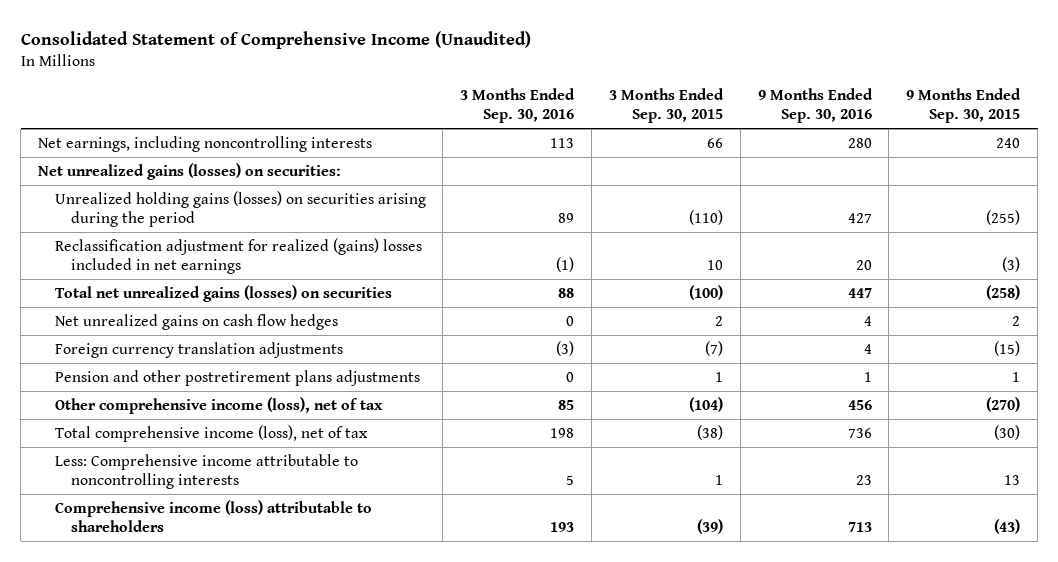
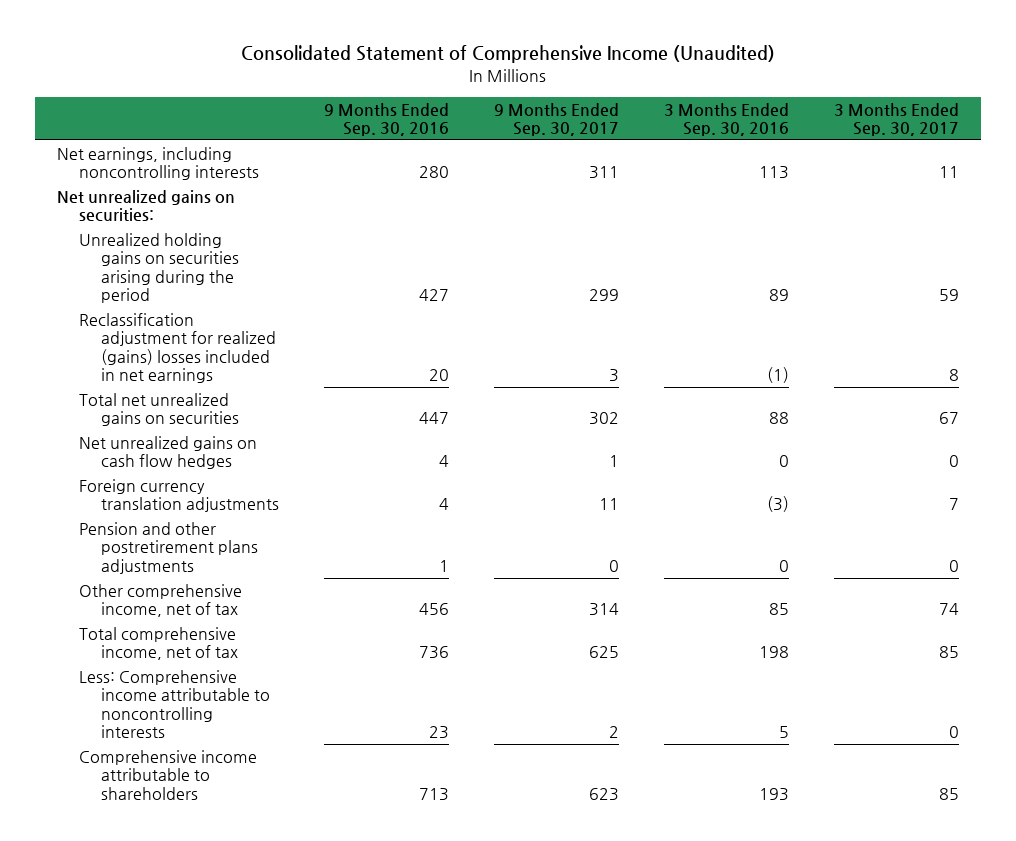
[608,88,724,124] 3 Months Ended Sep. 30, 2015 -> none
[906,88,1022,124] 9 Months Ended Sep. 30, 2015 -> none
none -> [493,102,619,136] 9 Months Ended Sep. 30, 2017
none -> [833,102,959,136] 3 Months Ended Sep. 30, 2017
[38,162,342,180] Net unrealized gains (losses) on securities: -> [57,190,236,223] Net unrealized gains on securities:
[54,190,426,227] Unrealized holding gains (losses) on securities arising during the period -> [79,233,240,304] Unrealized holding gains on securities arising during the period
[54,284,392,302] Total net unrealized gains (losses) on securities -> [79,393,240,427] Total net unrealized gains on securities
[54,396,383,414] Other comprehensive income (loss), net of tax -> [79,584,243,618] Other comprehensive income, net of tax
[54,424,368,442] Total comprehensive income (loss), net of tax -> [79,627,239,661] Total comprehensive income, net of tax
[54,499,372,532] Comprehensive income (loss) attributable to shareholders -> [79,750,258,800] Comprehensive income attributable to shareholders

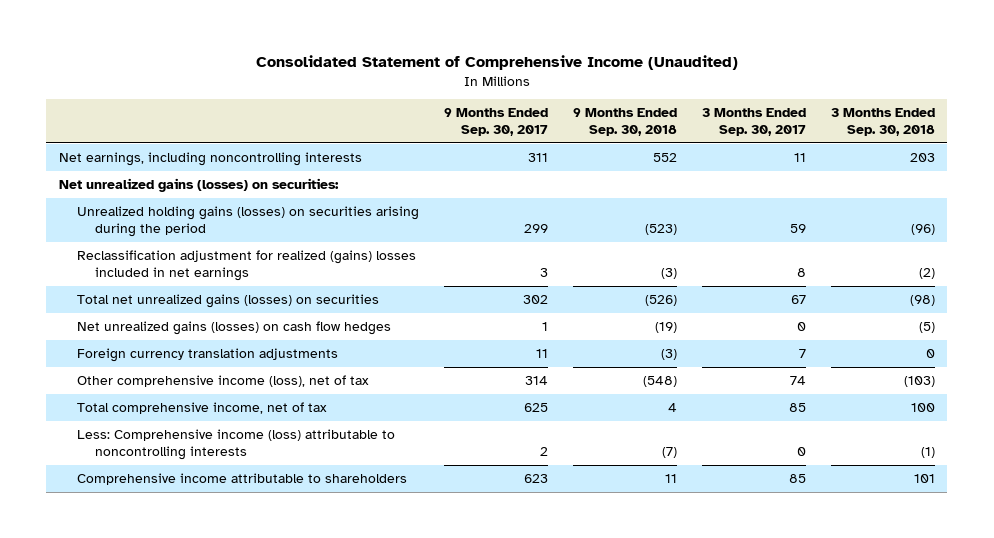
[324,102,450,136] 9 Months Ended Sep. 30, 2016 -> none
[663,102,789,136] 3 Months Ended Sep. 30, 2016 -> none
none -> [572,108,677,136] 9 Months Ended Sep. 30, 2018
none -> [830,108,935,136] 3 Months Ended Sep. 30, 2018
[57,190,236,223] Net unrealized gains on securities: -> [58,178,339,193] Net unrealized gains (losses) on securities:
[79,233,240,304] Unrealized holding gains on securities arising during the period -> [76,206,419,237] Unrealized holding gains (losses) on securities arising during the period
[79,393,240,427] Total net unrealized gains on securities -> [76,294,379,309] Total net unrealized gains (losses) on securities
[79,436,258,470] Net unrealized gains on cash flow hedges -> [76,321,391,336] Net unrealized gains (losses) on cash flow hedges
[79,522,259,574] Pension and other postretirement plans adjustments -> none
[79,584,243,618] Other comprehensive income, net of tax -> [76,375,369,388] Other comprehensive income (loss), net of tax
[79,670,271,739] Less: Comprehensive income attributable to noncontrolling interests -> [76,429,395,460] Less: Comprehensive income (loss) attributable to noncontrolling interests

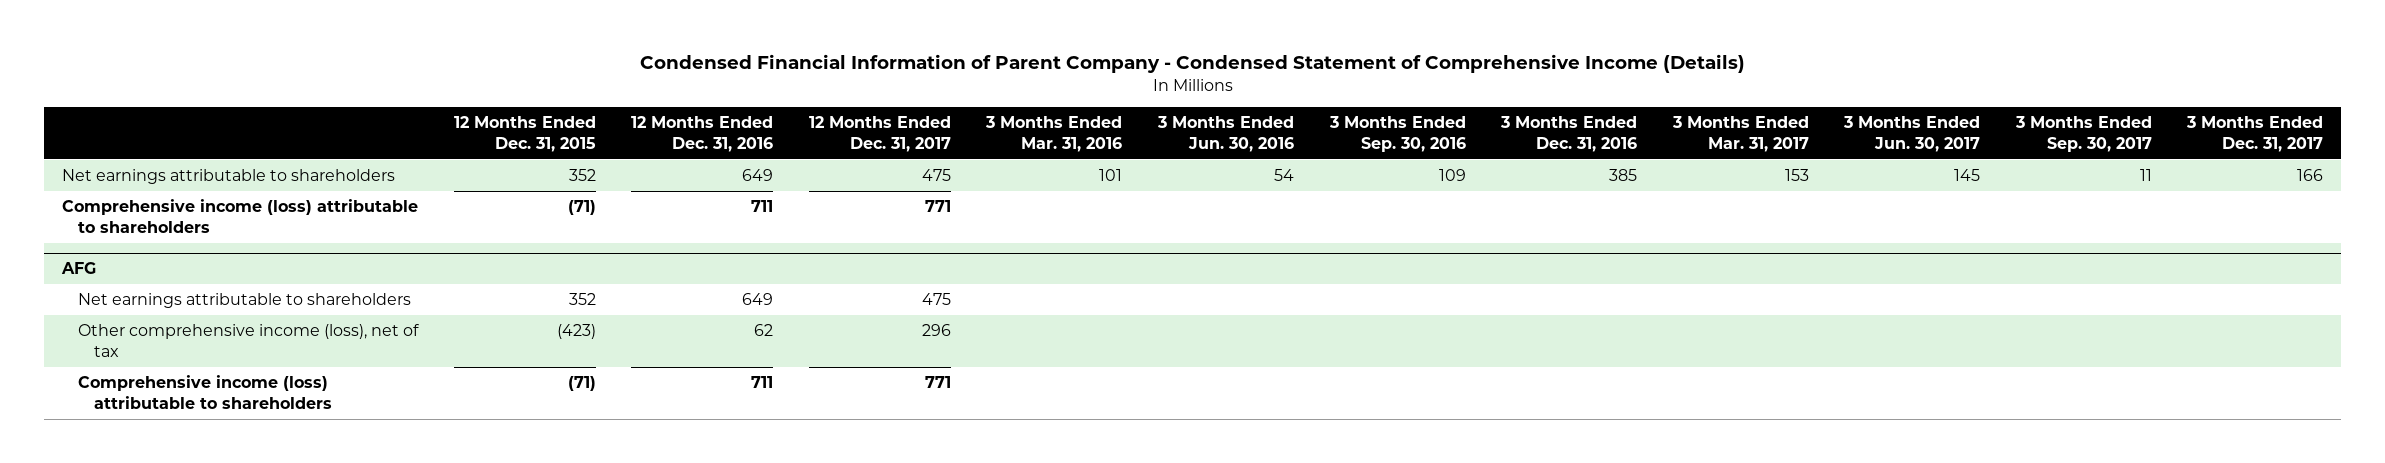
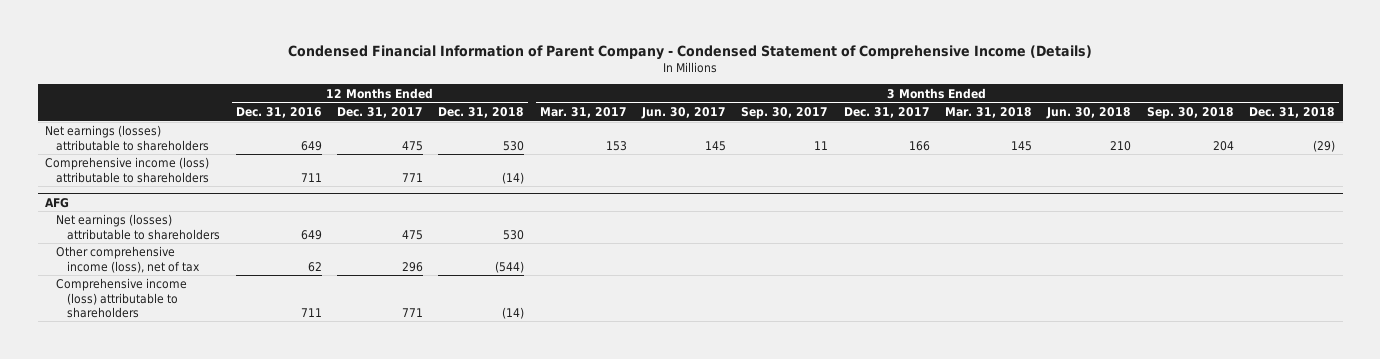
[453,116,596,152] 12 Months Ended Dec. 31, 2015 -> none
[985,116,1123,152] 3 Months Ended Mar. 31, 2016 -> none
[1156,116,1294,152] 3 Months Ended Jun. 30, 2016 -> none
[1328,116,1466,152] 3 Months Ended Sep. 30, 2016 -> none
[1500,116,1638,152] 3 Months Ended Dec. 31, 2016 -> none
none -> [438,106,525,118] Dec. 31, 2018
none -> [944,106,1032,118] Mar. 31, 2018
none -> [1046,106,1132,119] Jun. 30, 2018
none -> [1146,106,1234,119] Sep. 30, 2018
none -> [1248,106,1335,118] Dec. 31, 2018
[61,169,395,185] Net earnings attributable to shareholders -> [45,125,210,151] Net earnings (losses) attributable to shareholders
[78,293,412,309] Net earnings attributable to shareholders -> [56,214,221,240] Net earnings (losses) attributable to shareholders

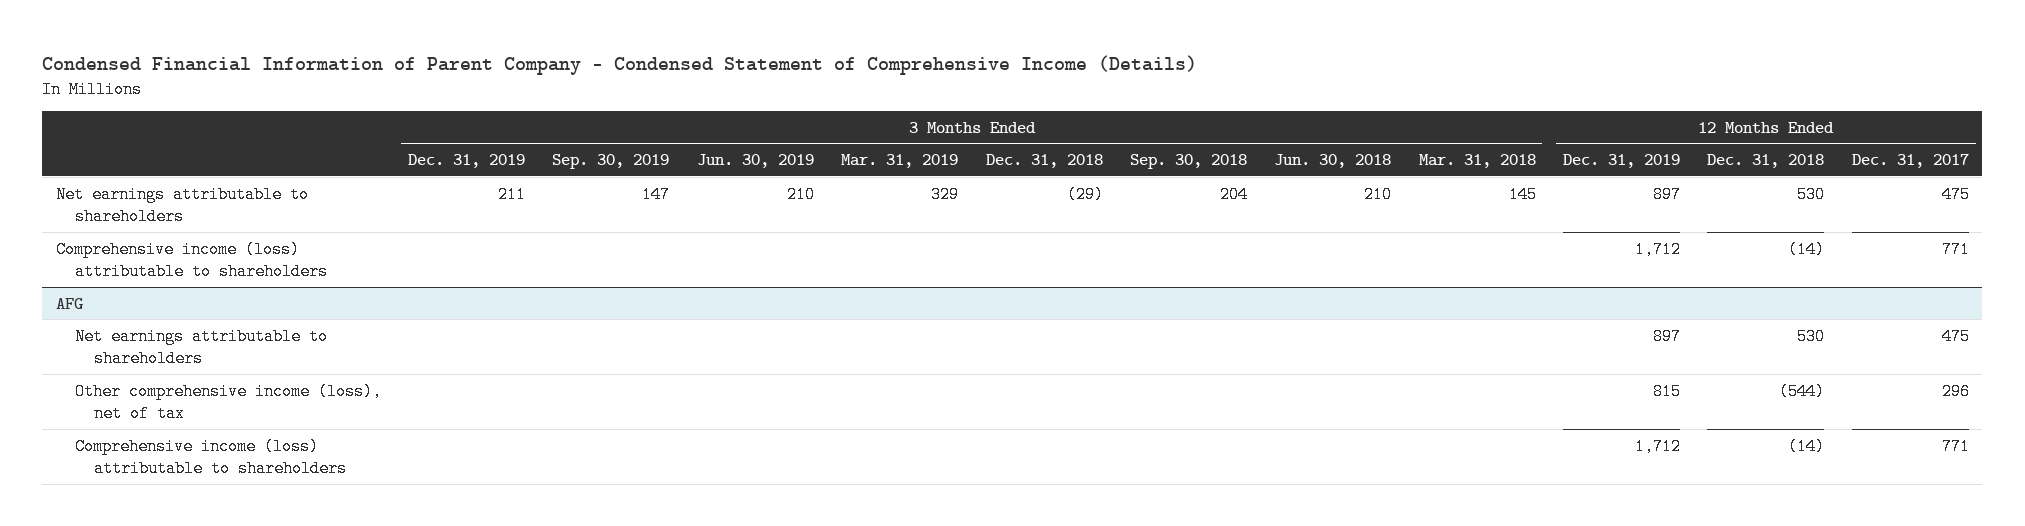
[235,106,322,118] Dec. 31, 2016 -> none
[539,106,627,118] Mar. 31, 2017 -> none
[640,106,726,119] Jun. 30, 2017 -> none
[741,106,829,119] Sep. 30, 2017 -> none
[843,106,930,118] Dec. 31, 2017 -> none
none -> [408,154,526,169] Dec. 31, 2019
none -> [552,154,670,170] Sep. 30, 2019
none -> [696,154,814,169] Jun. 30, 2019
none -> [841,154,959,169] Mar. 31, 2019
none -> [1562,154,1680,169] Dec. 31, 2019
[45,125,210,151] Net earnings (losses) attributable to shareholders -> [55,185,309,226] Net earnings attributable to shareholders
[56,214,221,240] Net earnings (losses) attributable to shareholders -> [74,327,328,368] Net earnings attributable to shareholders

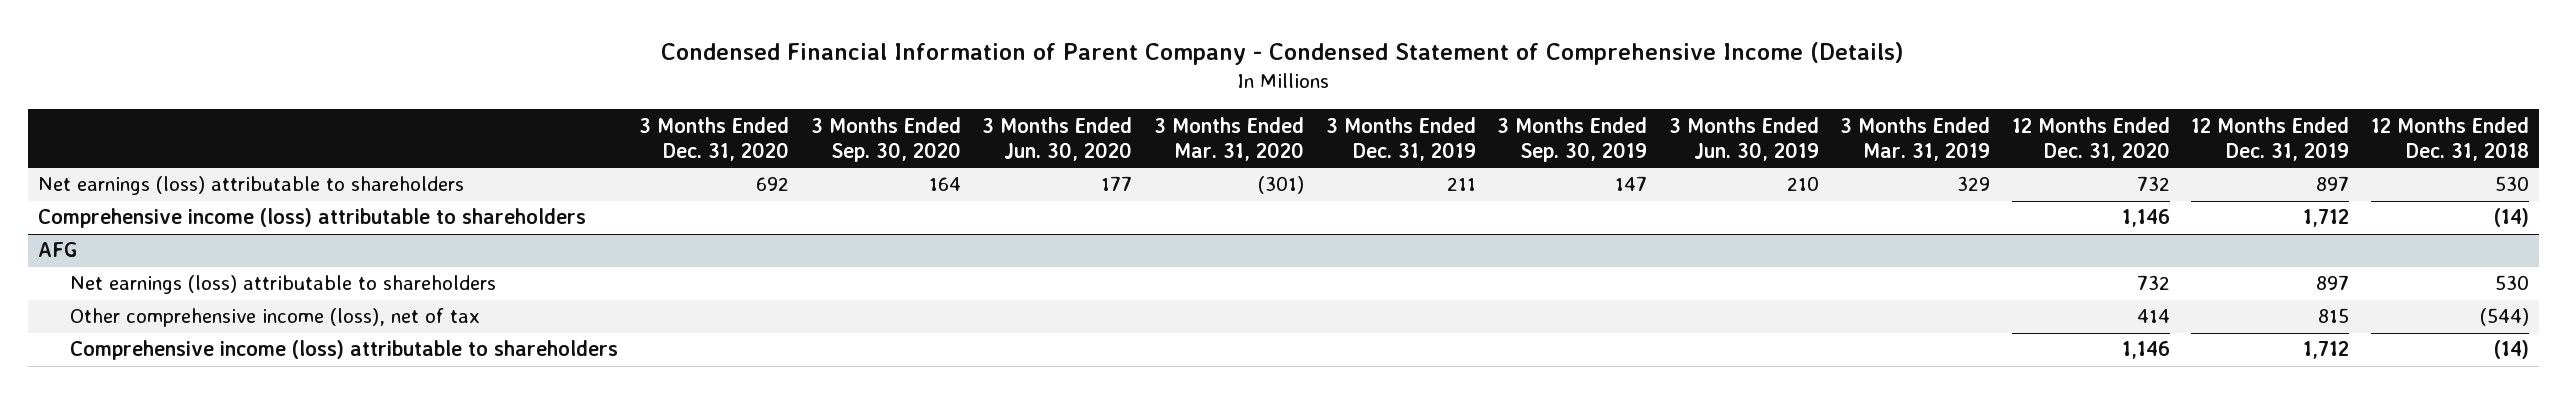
[985,154,1103,169] Dec. 31, 2018 -> none
[1129,154,1247,170] Sep. 30, 2018 -> none
[1274,154,1392,169] Jun. 30, 2018 -> none
[1418,154,1536,169] Mar. 31, 2018 -> none
[1851,154,1969,169] Dec. 31, 2017 -> none
none -> [639,116,790,162] 3 Months Ended Dec. 31, 2020
none -> [810,116,961,163] 3 Months Ended Sep. 30, 2020
none -> [982,116,1133,162] 3 Months Ended Jun. 30, 2020
none -> [1153,116,1304,162] 3 Months Ended Mar. 31, 2020
none -> [2011,116,2170,162] 12 Months Ended Dec. 31, 2020
[55,185,309,226] Net earnings attributable to shareholders -> [38,176,465,196] Net earnings (loss) attributable to shareholders
[74,327,328,368] Net earnings attributable to shareholders -> [69,275,496,295] Net earnings (loss) attributable to shareholders

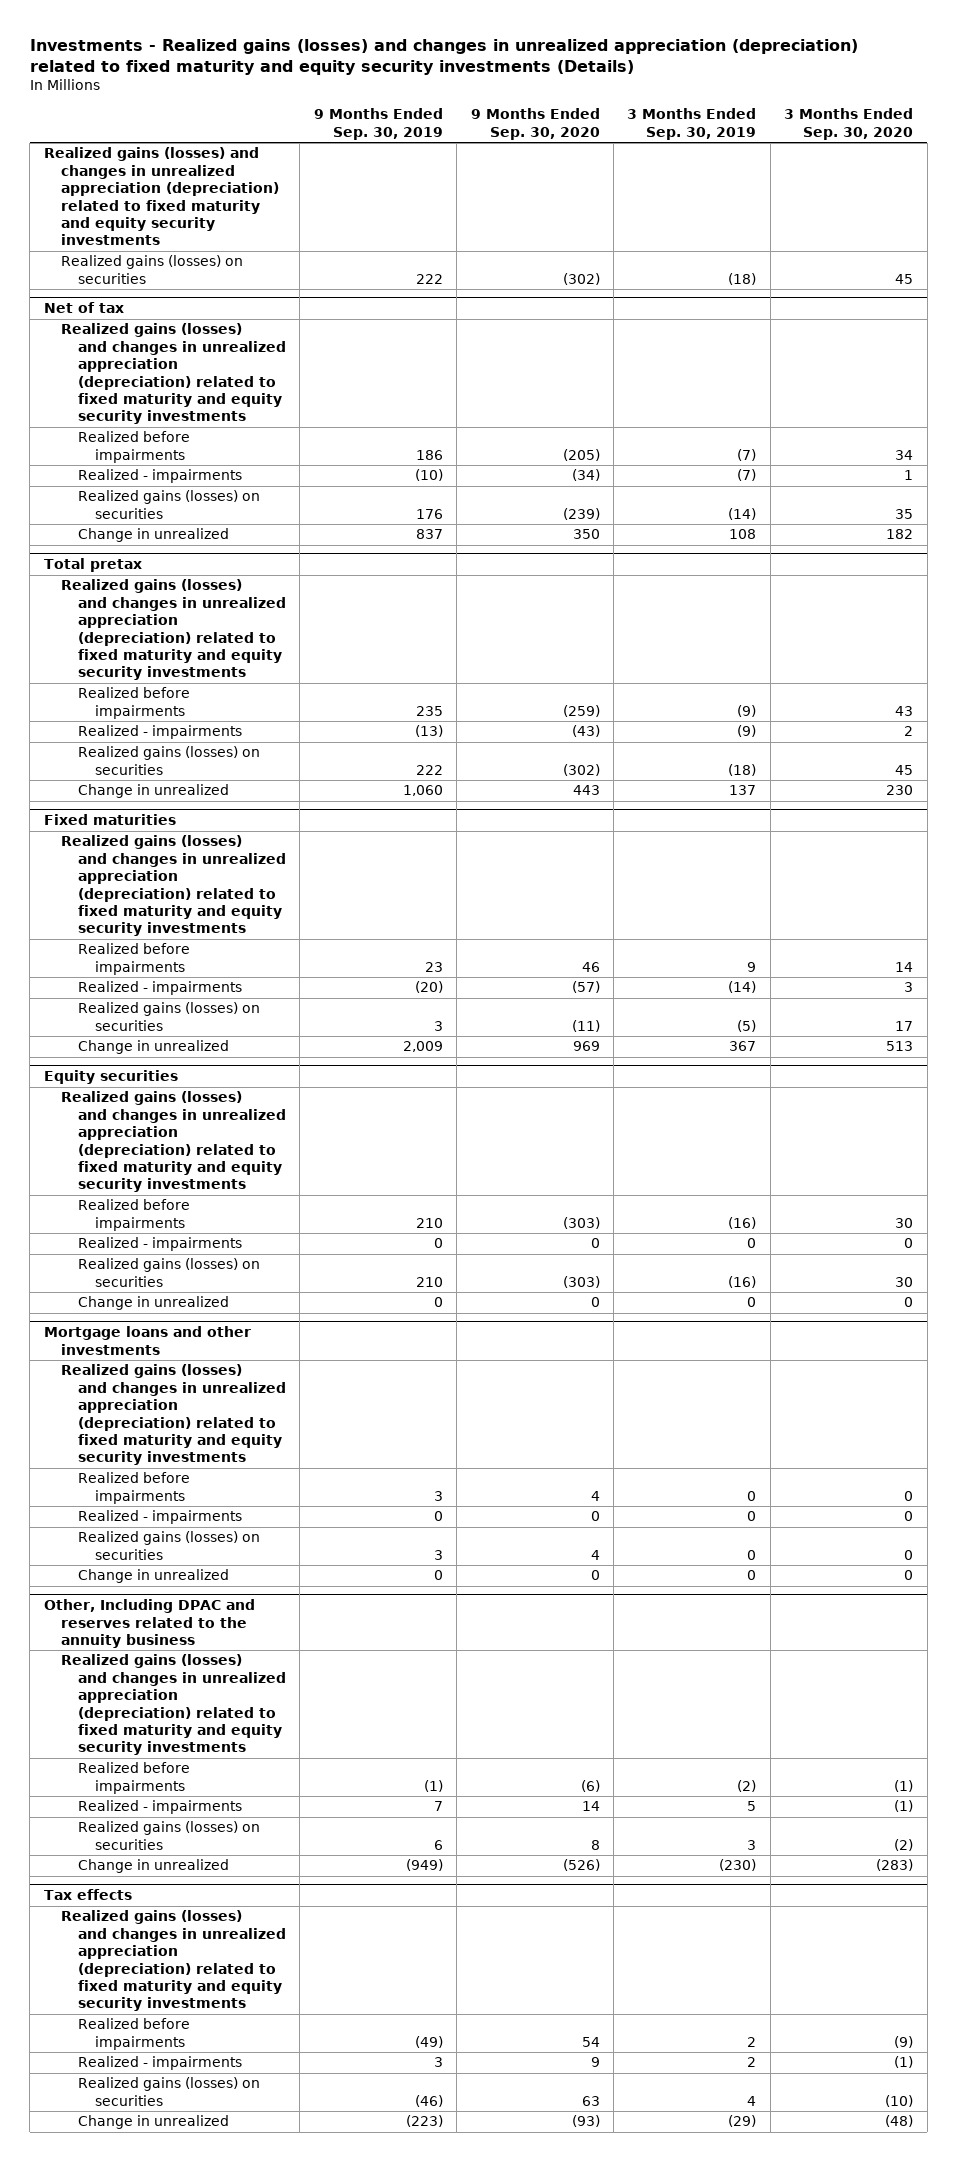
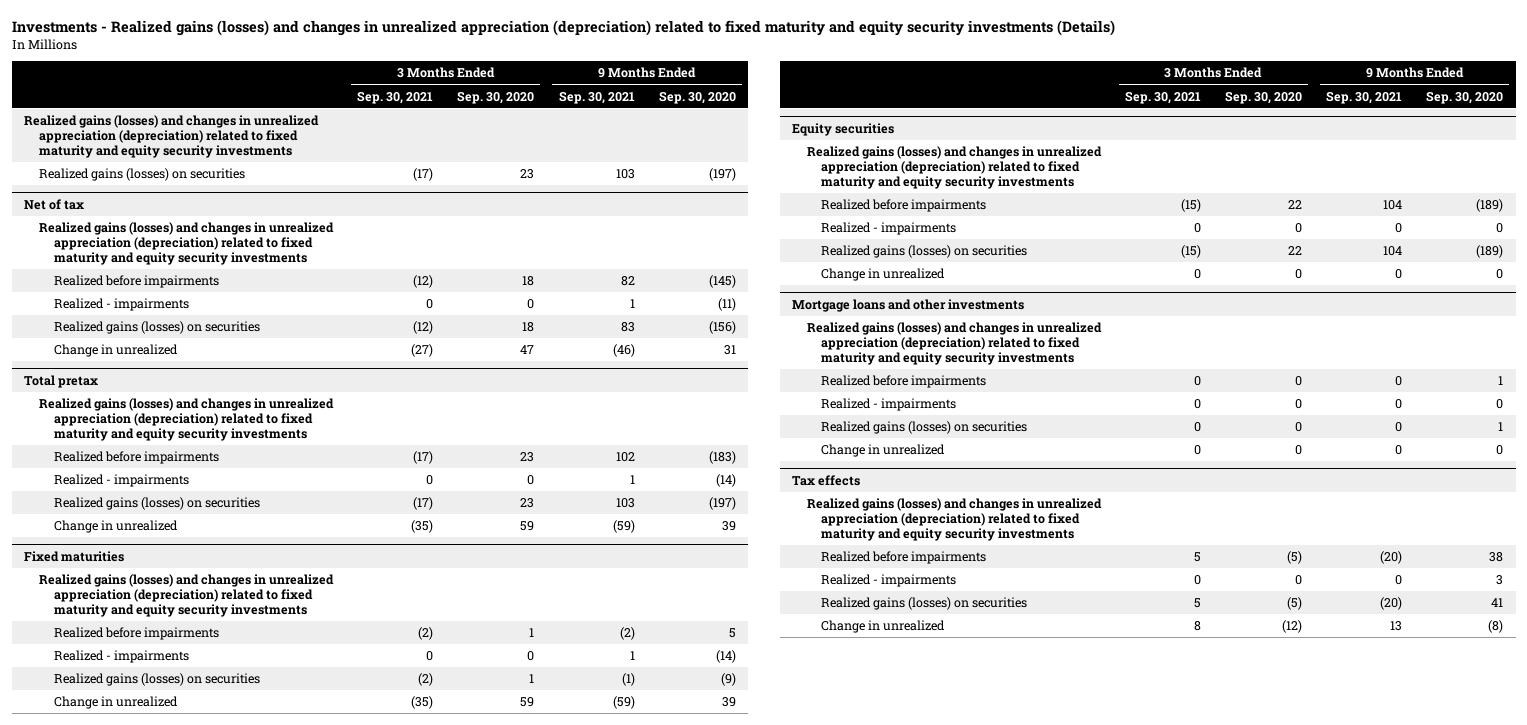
[313,108,443,140] 9 Months Ended Sep. 30, 2019 -> none
[627,108,757,140] 3 Months Ended Sep. 30, 2019 -> none
none -> [357,90,434,104] Sep. 30, 2021
none -> [558,90,635,104] Sep. 30, 2021
[562,272,600,285] (302) -> [708,168,736,182] (197)
[895,273,914,284] 45 -> [520,169,535,180] 23
[562,448,600,461] (205) -> [708,275,736,289] (145)
[895,449,914,460] 34 -> [522,276,535,287] 18
[571,469,600,482] (34) -> [717,298,736,312] (11)
[904,470,914,481] 1 -> [527,299,535,310] 0
[562,507,600,520] (239) -> [708,321,736,335] (156)
[895,508,914,519] 35 -> [522,322,535,333] 18
[572,529,600,540] 350 -> [723,345,736,356] 31
[886,529,914,540] 182 -> [520,345,535,355] 47
[562,704,600,717] (259) -> [708,451,736,465] (183)
[895,705,914,716] 43 -> [520,452,535,463] 23
[571,725,600,738] (43) -> [715,474,736,488] (14)
[904,726,914,737] 2 -> [527,475,535,486] 0
[562,763,600,776] (302) -> [708,497,736,511] (197)
[895,764,914,775] 45 -> [520,498,535,509] 23
[572,785,600,796] 443 -> [721,521,736,532] 39
[886,785,914,796] 230 -> [520,521,535,532] 59
[581,961,600,972] 46 -> [728,628,736,639] 5
[895,961,914,972] 14 -> [529,628,535,638] 1
[571,981,600,994] (57) -> [715,650,736,664] (14)
[904,982,914,993] 3 -> [527,651,535,662] 0
[571,1019,600,1032] (11) -> [720,673,736,687] (9)
[895,1020,914,1031] 17 -> [529,674,535,684] 1
[572,1041,600,1052] 969 -> [721,697,736,708] 39
[886,1041,914,1052] 513 -> [520,697,535,708] 59
[562,1216,600,1229] (303) -> [1476,199,1504,213] (189)
[895,1217,914,1228] 30 -> [1287,200,1302,210] 22
[562,1275,600,1288] (303) -> [1476,245,1504,259] (189)
[895,1276,914,1287] 30 -> [1287,246,1302,256] 22
[590,1490,600,1501] 4 -> [1498,376,1504,386] 1
[590,1549,600,1560] 4 -> [1498,422,1504,432] 1
[43,1599,255,1648] Other, Including DPAC and reserves related to the annuity business -> none
[60,1654,286,1756] Realized gains (losses) and changes in unrealized appreciation (depreciation) related to fixed maturity and equity security investments -> none
[77,1762,190,1794] Realized before impairments -> none
[77,1800,242,1815] Realized - impairments -> none
[77,1821,260,1850] Realized gains (losses) on securities -> none
[77,1859,229,1874] Change in unrealized -> none
[581,2036,600,2047] 54 -> [1489,552,1504,563] 38
[894,2035,914,2048] (9) -> [1286,551,1302,565] (5)
[590,2057,600,2068] 9 -> [1496,575,1504,586] 3
[894,2056,914,2069] (1) -> [1294,575,1302,586] 0
[581,2095,600,2106] 63 -> [1491,598,1504,608] 41
[885,2094,914,2107] (10) -> [1286,597,1302,611] (5)
[571,2115,600,2128] (93) -> [1488,620,1504,634] (8)
[885,2115,914,2128] (48) -> [1281,620,1302,634] (12)

